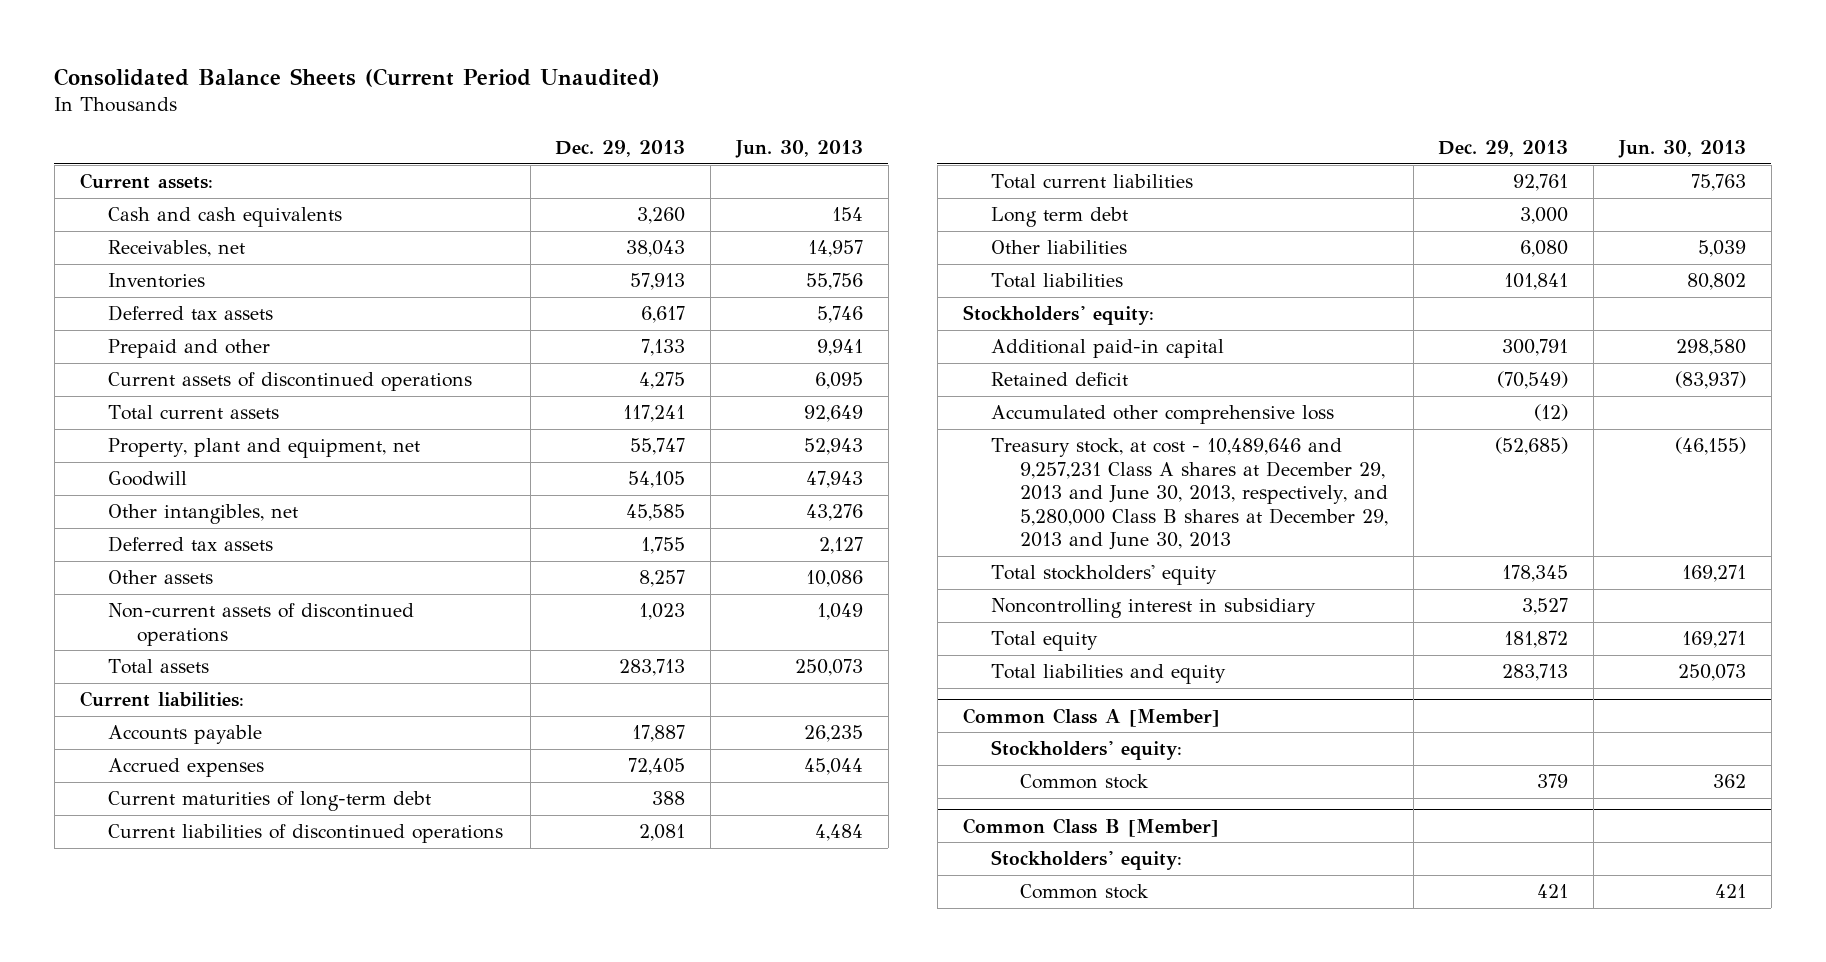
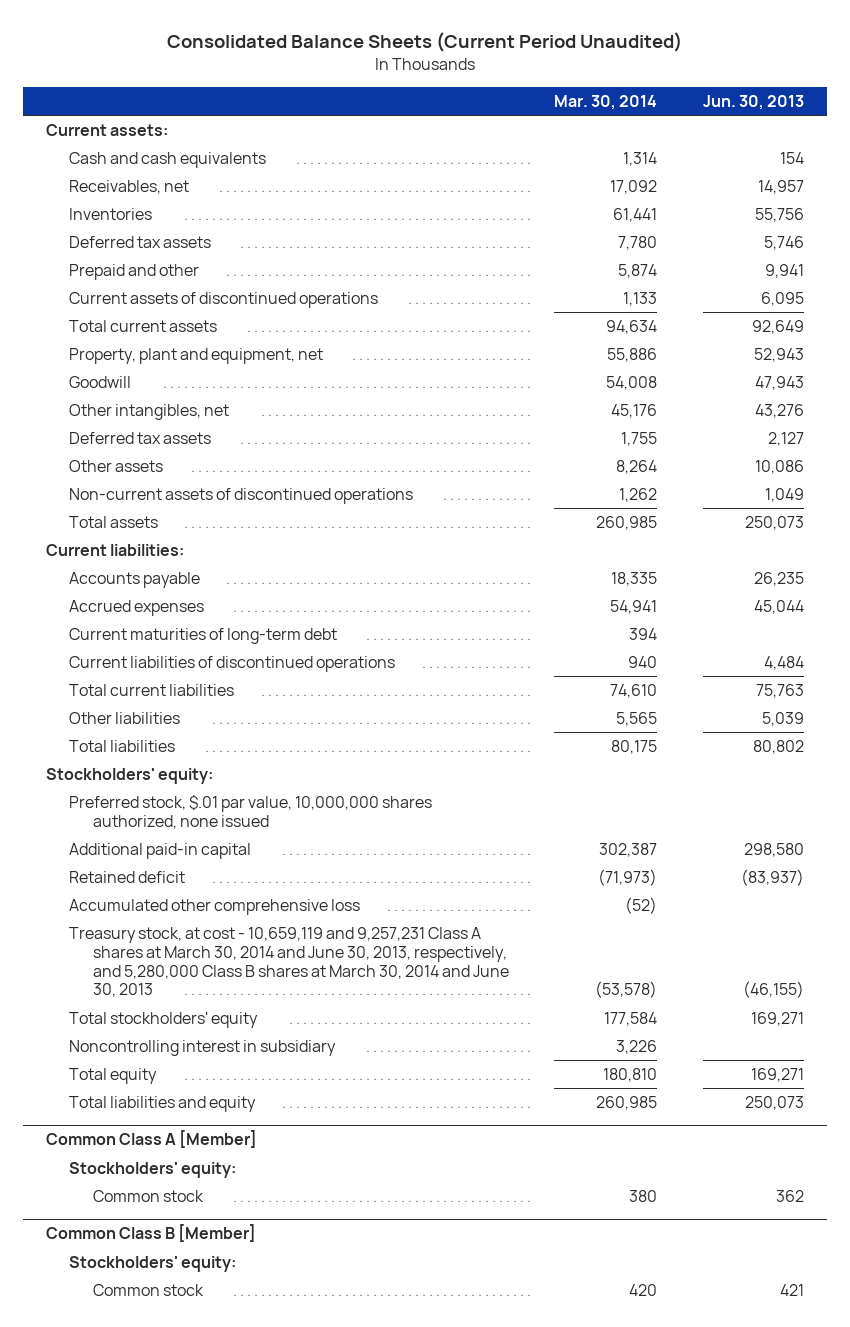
[555,140,686,158] Dec. 29, 2013 -> none
none -> [554,94,658,110] Mar. 30, 2014
[991,207,1129,228] Long term debt -> none
none -> [69,795,433,829] Preferred stock, $.01 par value, 10,000,000 shares authorized, none issued
[991,438,1388,551] Treasury stock, at cost - 10,489,646 and 9,257,231 Class A shares at December 29, 2013 and June 30, 2013, respectively, and 5,280,000 Class B shares at December 29, 2013 and June 30, 2013 -> [69,927,509,998] Treasury stock, at cost - 10,659,119 and 9,257,231 Class A shares at March 30, 2014 and June 30, 2013, respectively, and 5,280,000 Class B shares at March 30, 2014 and June 30, 2013

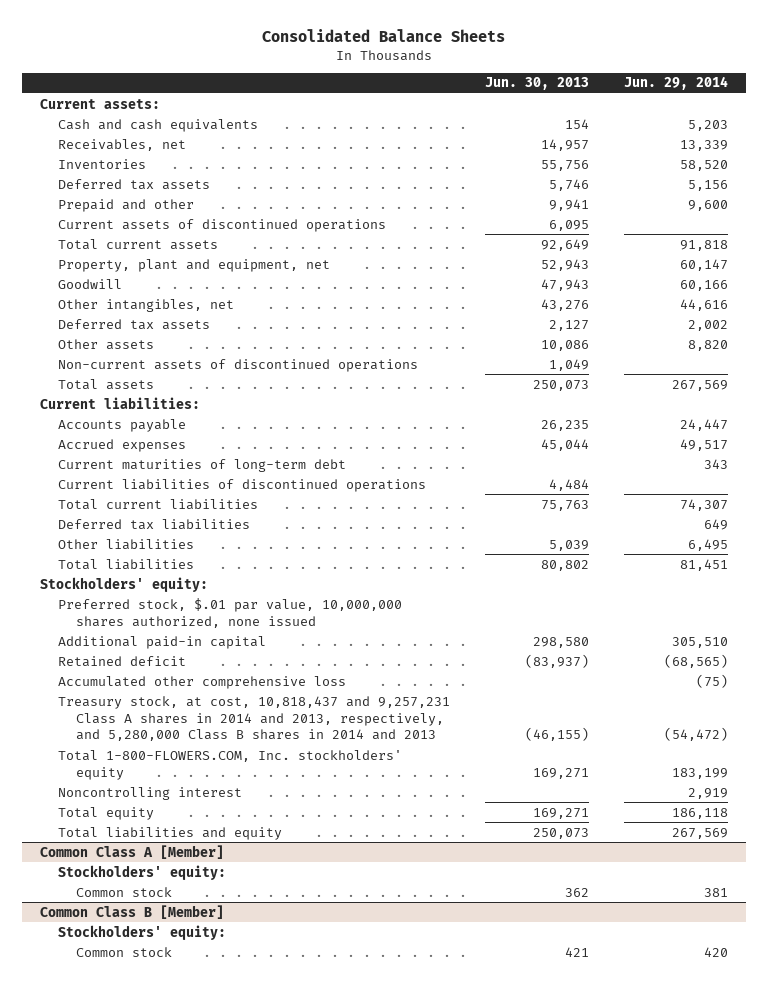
[166,32,682,53] Consolidated Balance Sheets (Current Period Unaudited) -> [261,29,505,43] Consolidated Balance Sheets
[554,94,658,110] Mar. 30, 2014 -> none
none -> [624,76,729,91] Jun. 29, 2014
none -> [57,518,250,530] Deferred tax liabilities
[69,927,509,998] Treasury stock, at cost - 10,659,119 and 9,257,231 Class A shares at March 30, 2014 and June 30, 2013, respectively, and 5,280,000 Class B shares at March 30, 2014 and June 30, 2013 -> [57,695,450,742] Treasury stock, at cost, 10,818,437 and 9,257,231 Class A shares in 2014 and 2013, respectively, and 5,280,000 Class B shares in 2014 and 2013
[69,1012,259,1029] Total stockholders' equity -> [57,749,402,780] Total 1-800-FLOWERS.COM, Inc. stockholders' equity
[69,1040,337,1057] Noncontrolling interest in subsidiary -> [57,786,242,800] Noncontrolling interest

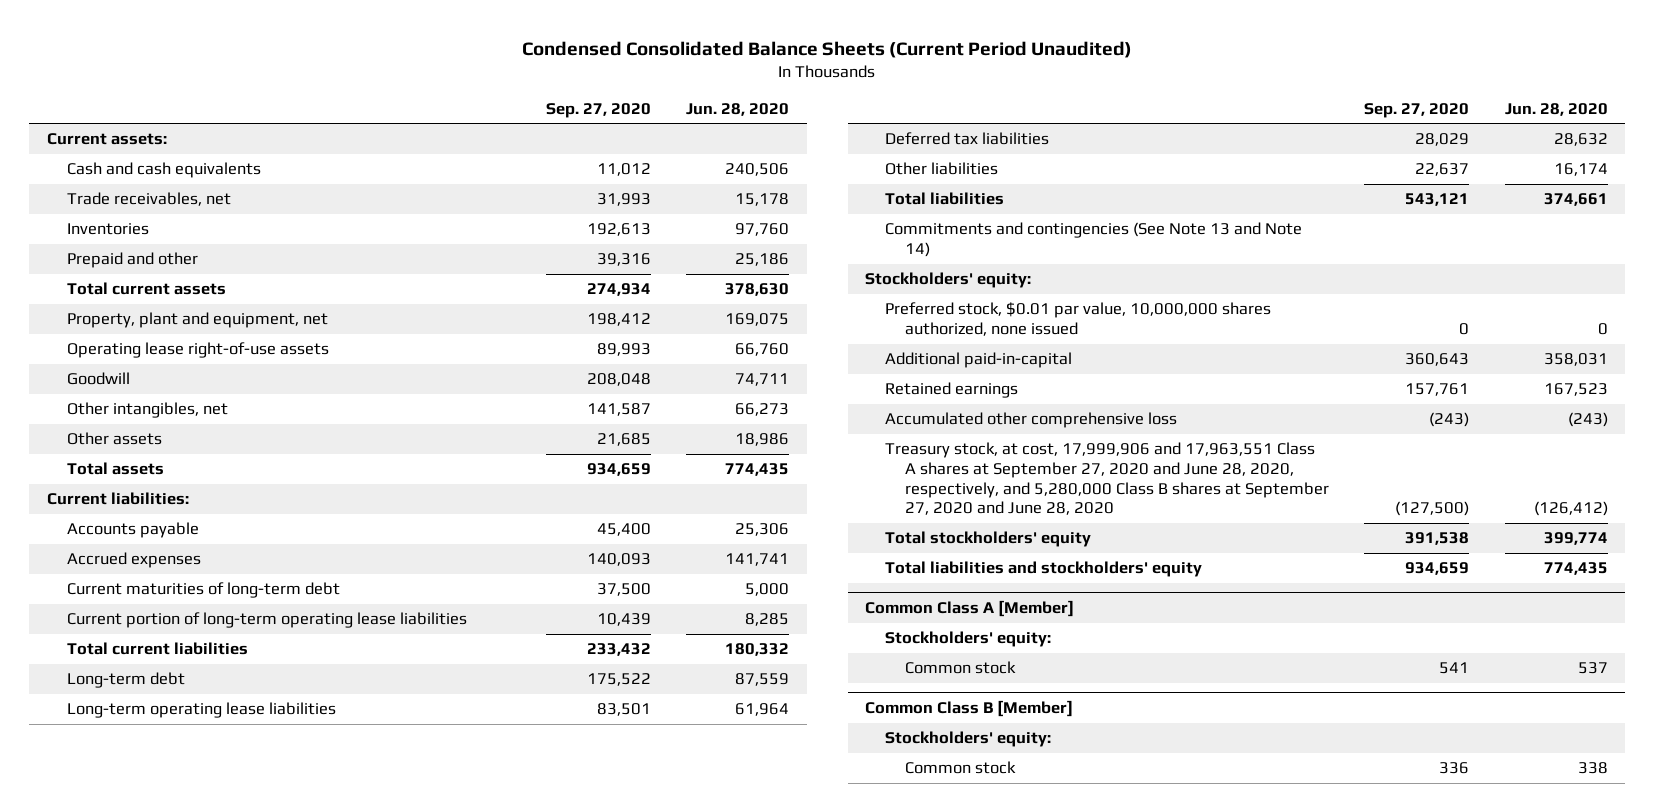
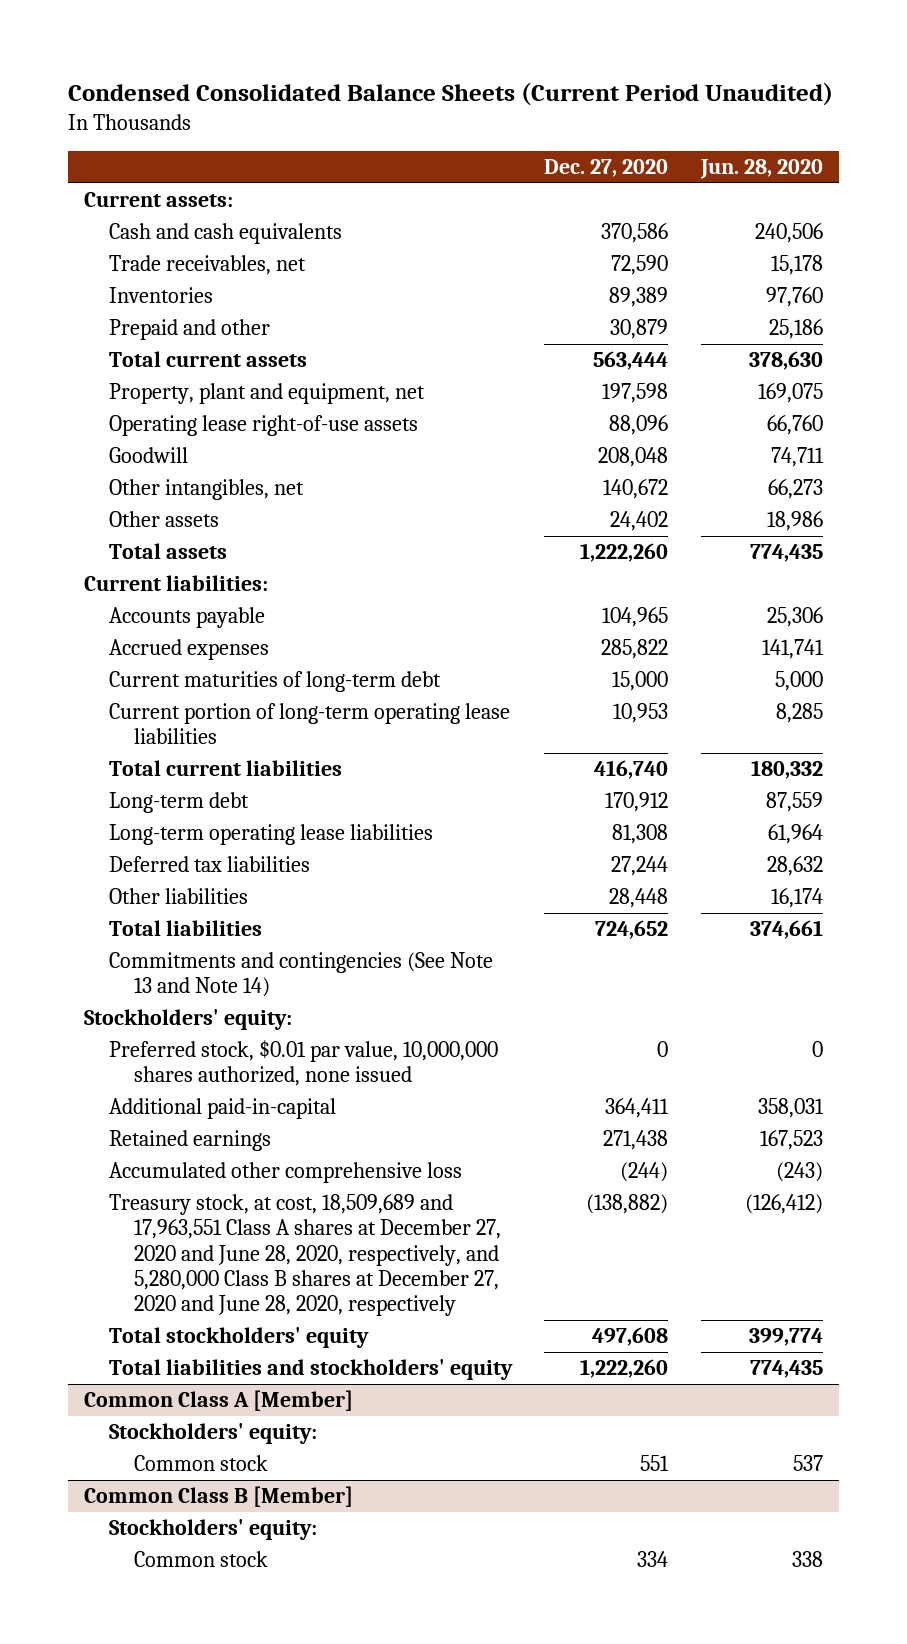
[545,102,651,118] Sep. 27, 2020 -> none
none -> [544,159,669,178] Dec. 27, 2020
[885,442,1330,516] Treasury stock, at cost, 17,999,906 and 17,963,551 Class A shares at September 27, 2020 and June 28, 2020, respectively, and 5,280,000 Class B shares at September 27, 2020 and June 28, 2020 -> [109,1194,502,1316] Treasury stock, at cost, 18,509,689 and 17,963,551 Class A shares at December 27, 2020 and June 28, 2020, respectively, and 5,280,000 Class B shares at December 27, 2020 and June 28, 2020, respectively

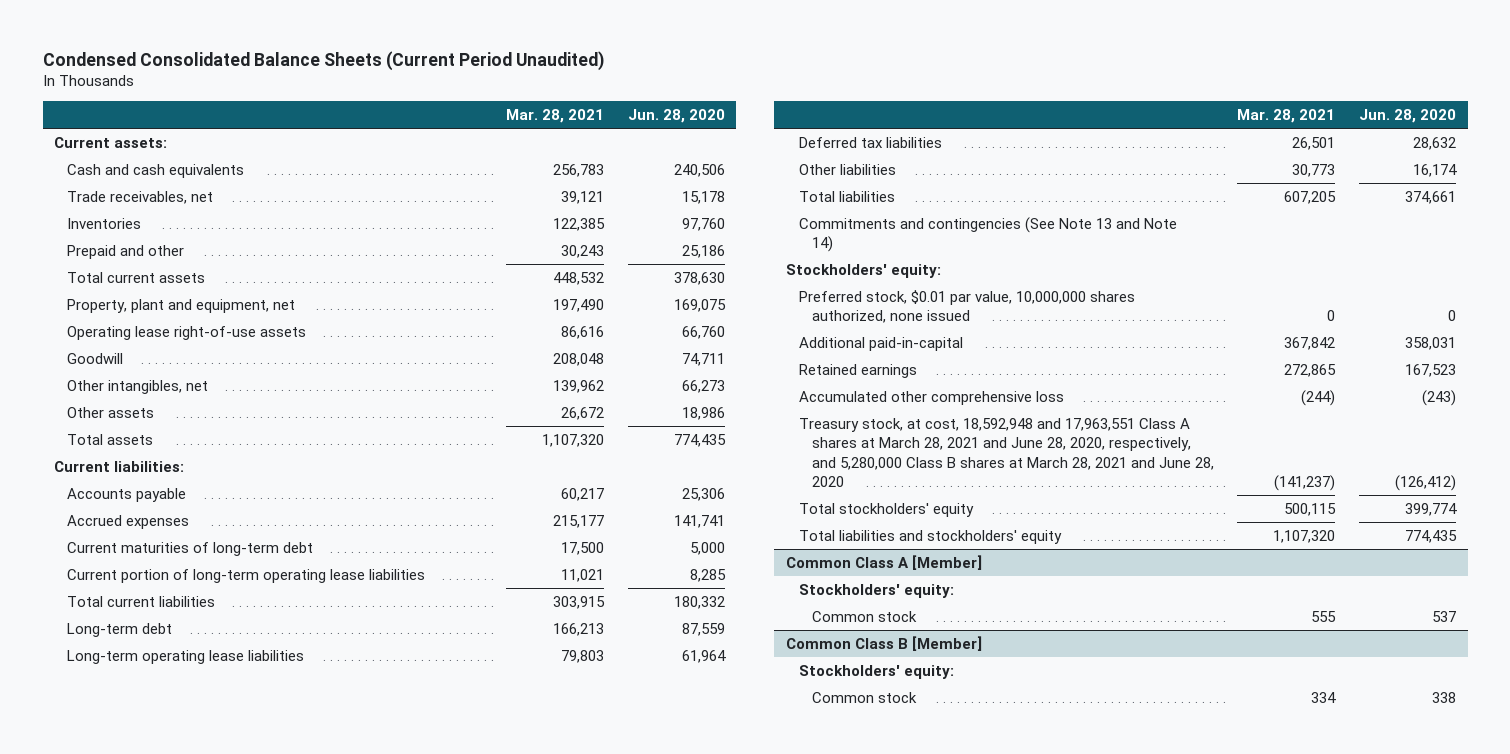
[544,159,669,178] Dec. 27, 2020 -> none
none -> [505,109,604,124] Mar. 28, 2021
[109,1194,502,1316] Treasury stock, at cost, 18,509,689 and 17,963,551 Class A shares at December 27, 2020 and June 28, 2020, respectively, and 5,280,000 Class B shares at December 27, 2020 and June 28, 2020, respectively -> [798,417,1214,487] Treasury stock, at cost, 18,592,948 and 17,963,551 Class A shares at March 28, 2021 and June 28, 2020, respectively, and 5,280,000 Class B shares at March 28, 2021 and June 28, 2020

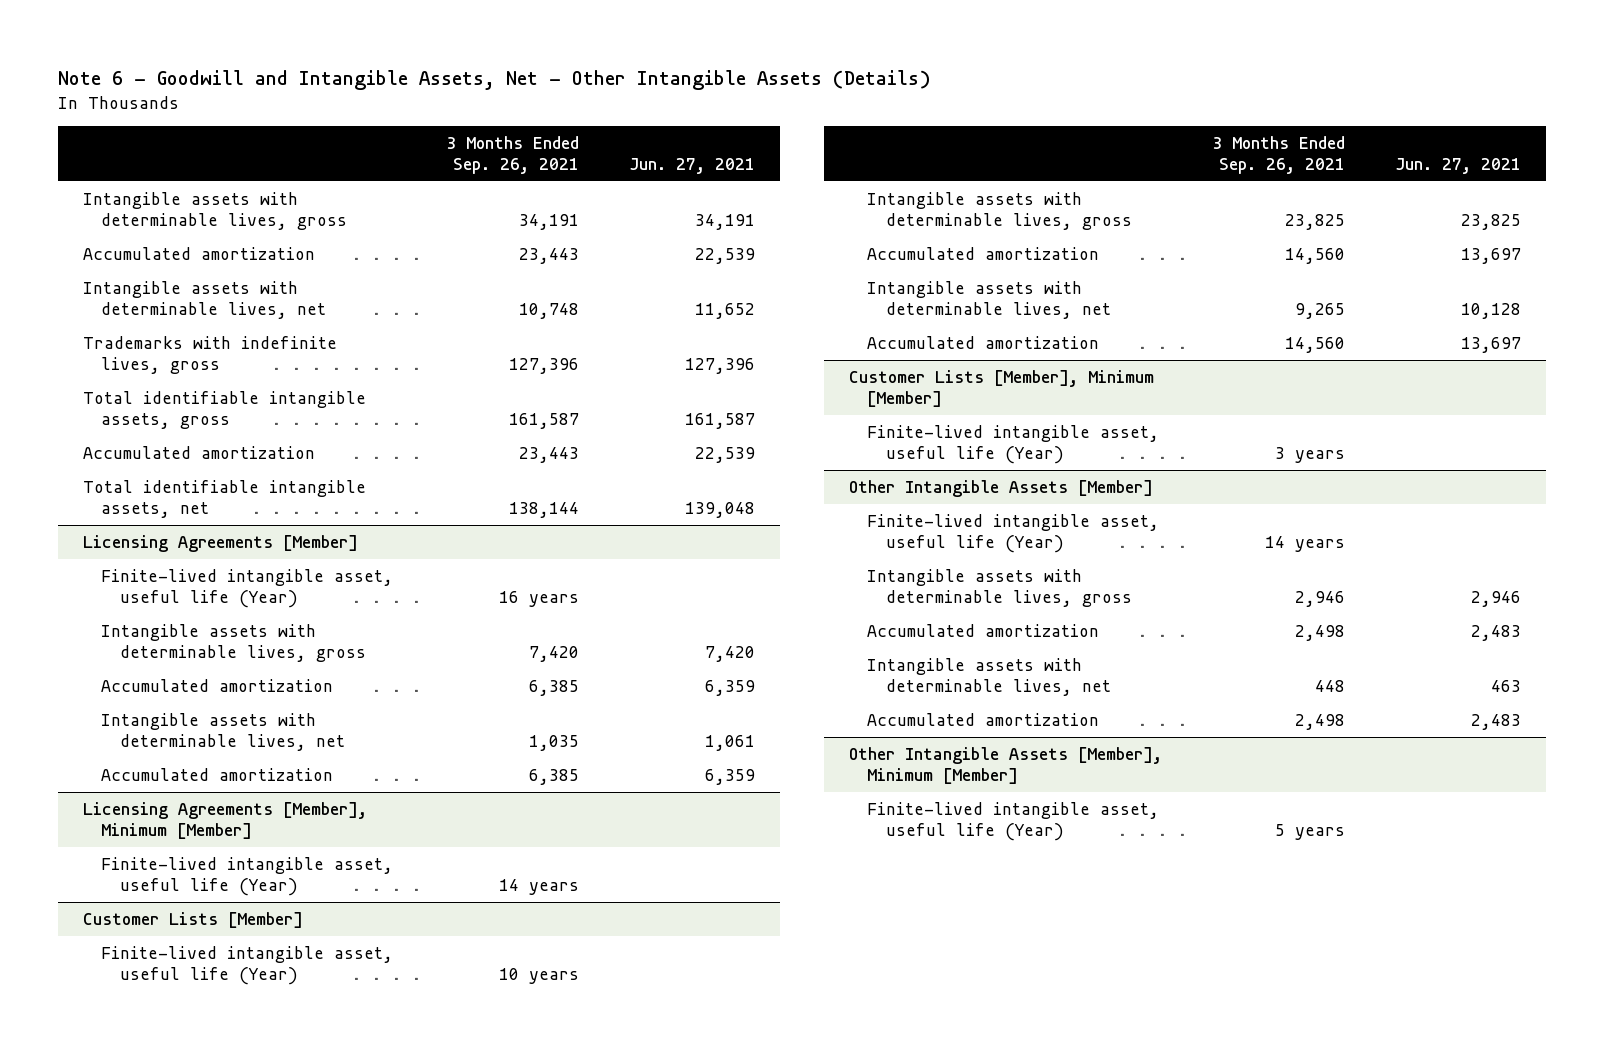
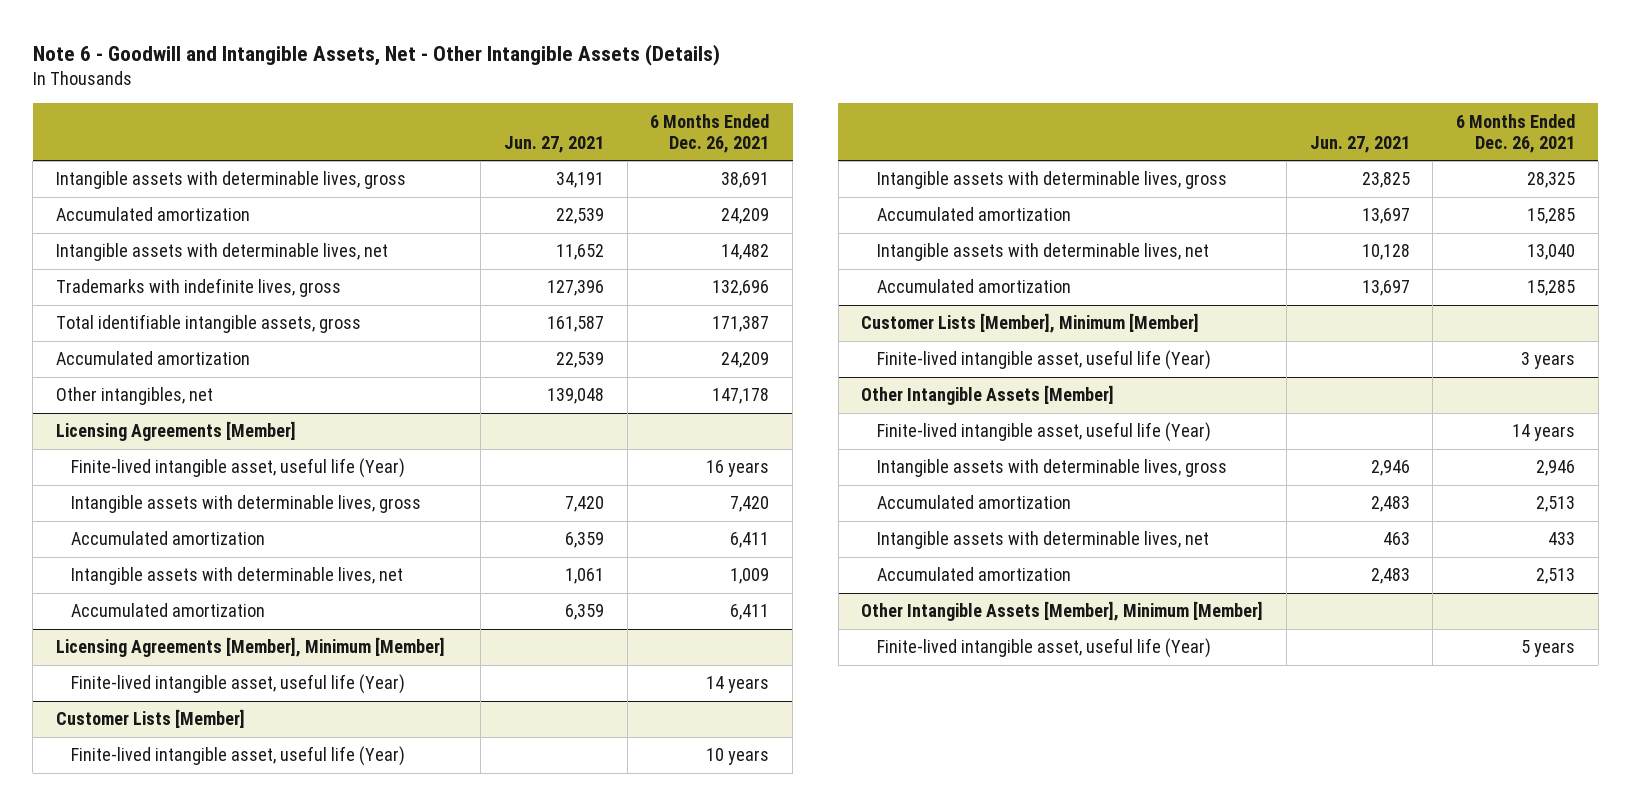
[445,136,579,175] 3 Months Ended Sep. 26, 2021 -> none
none -> [650,113,770,153] 6 Months Ended Dec. 26, 2021
[82,479,366,518] Total identifiable intangible assets, net -> [55,387,213,406] Other intangibles, net

